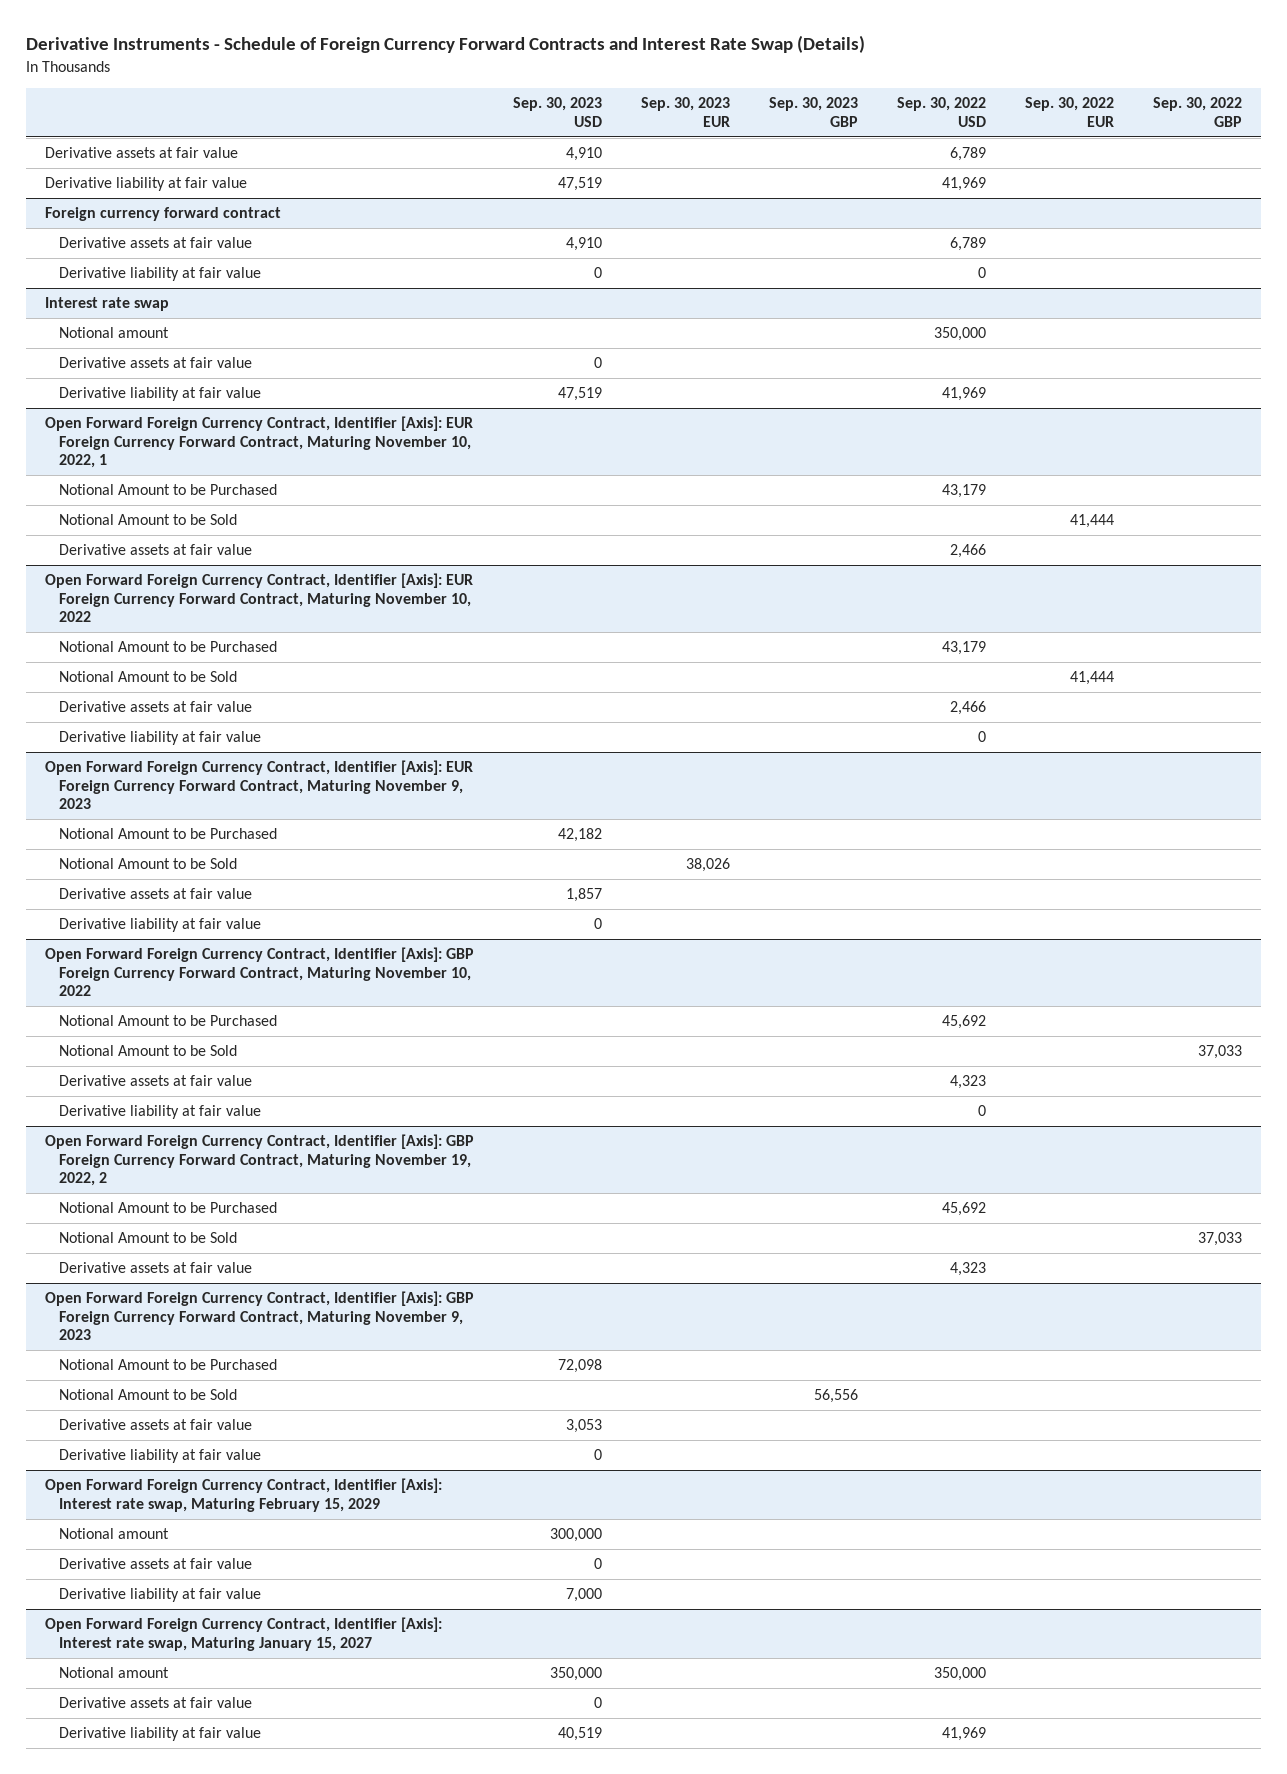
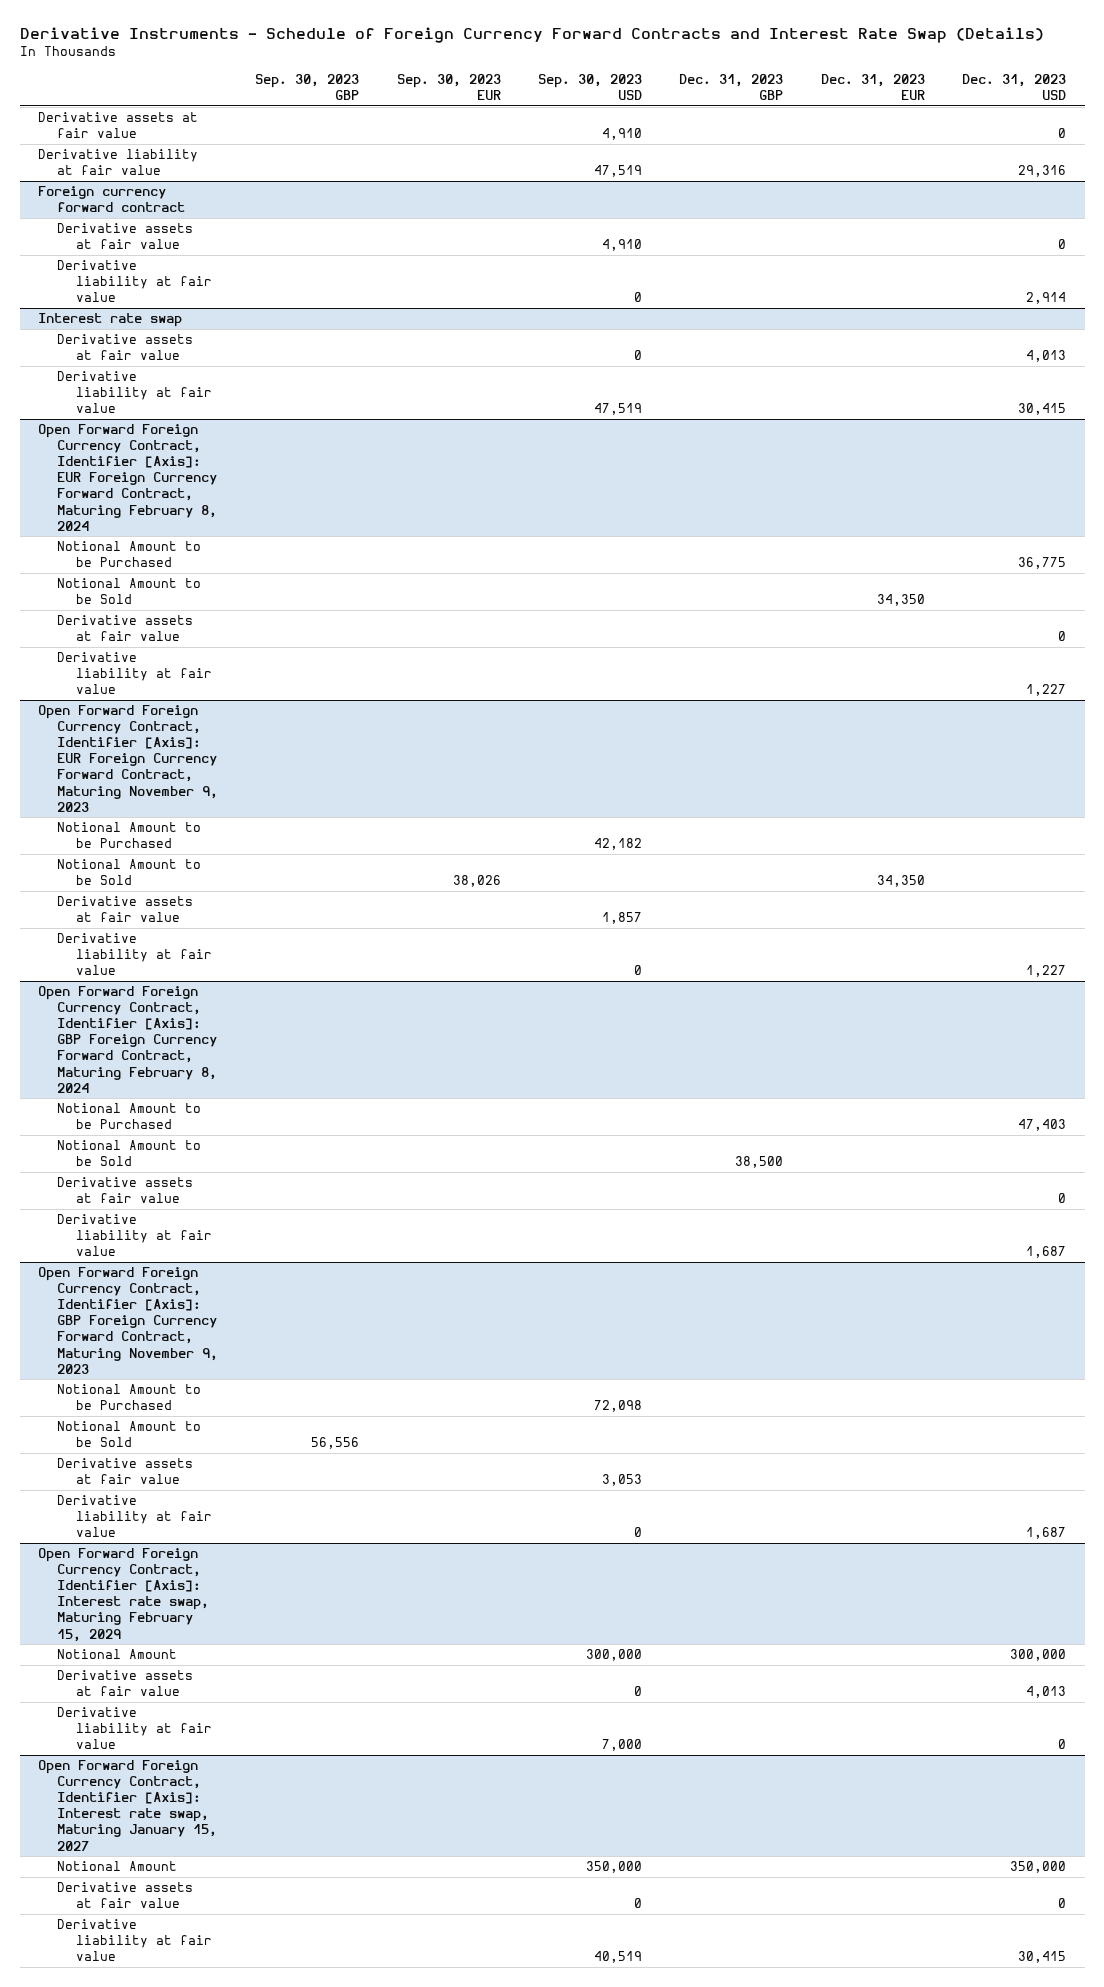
[897,97,987,127] Sep. 30, 2022 USD -> none
[1024,97,1114,127] Sep. 30, 2022 EUR -> none
[1152,97,1242,127] Sep. 30, 2022 GBP -> none
none -> [679,73,784,100] Dec. 31, 2023 GBP
none -> [820,73,925,100] Dec. 31, 2023 EUR
none -> [961,73,1066,100] Dec. 31, 2023 USD
[59,327,170,339] Notional amount -> none
[45,416,474,469] Open Forward Foreign Currency Contract, Identifier [Axis]: EUR Foreign Currency Forward Contract, Maturing November 10, 2022, 1 -> none
[59,484,278,496] Notional Amount to be Purchased -> none
[59,514,238,526] Notional Amount to be Sold -> none
[59,544,253,556] Derivative assets at fair value -> none
[45,573,474,623] Open Forward Foreign Currency Contract, Identifier [Axis]: EUR Foreign Currency Forward Contract, Maturing November 10, 2022 -> none
[59,641,278,653] Notional Amount to be Purchased -> none
[59,671,238,683] Notional Amount to be Sold -> none
[59,701,253,713] Derivative assets at fair value -> none
[59,731,262,746] Derivative liability at fair value -> none
none -> [38,424,218,531] Open Forward Foreign Currency Contract, Identifier [Axis]: EUR Foreign Currency Forward Contract, Maturing February 8, 2024
none -> [57,541,202,568] Notional Amount to be Purchased
none -> [57,578,202,605] Notional Amount to be Sold
none -> [57,615,194,642] Derivative assets at fair value
none -> [57,652,212,695] Derivative liability at fair value
[45,947,475,997] Open Forward Foreign Currency Contract, Identifier [Axis]: GBP Foreign Currency Forward Contract, Maturing November 10, 2022 -> none
[59,1015,278,1027] Notional Amount to be Purchased -> none
[59,1045,238,1057] Notional Amount to be Sold -> none
[59,1075,253,1087] Derivative assets at fair value -> none
[59,1105,262,1120] Derivative liability at fair value -> none
[45,1134,475,1187] Open Forward Foreign Currency Contract, Identifier [Axis]: GBP Foreign Currency Forward Contract, Maturing November 19, 2022, 2 -> none
[59,1202,278,1214] Notional Amount to be Purchased -> none
[59,1232,238,1244] Notional Amount to be Sold -> none
[59,1262,253,1274] Derivative assets at fair value -> none
none -> [38,986,218,1093] Open Forward Foreign Currency Contract, Identifier [Axis]: GBP Foreign Currency Forward Contract, Maturing February 8, 2024
none -> [57,1103,202,1130] Notional Amount to be Purchased
none -> [57,1140,202,1167] Notional Amount to be Sold
none -> [57,1177,194,1204] Derivative assets at fair value
none -> [57,1214,212,1257] Derivative liability at fair value
[59,1528,170,1540] Notional amount -> [57,1649,178,1660] Notional Amount
[59,1667,170,1679] Notional amount -> [57,1861,178,1872] Notional Amount

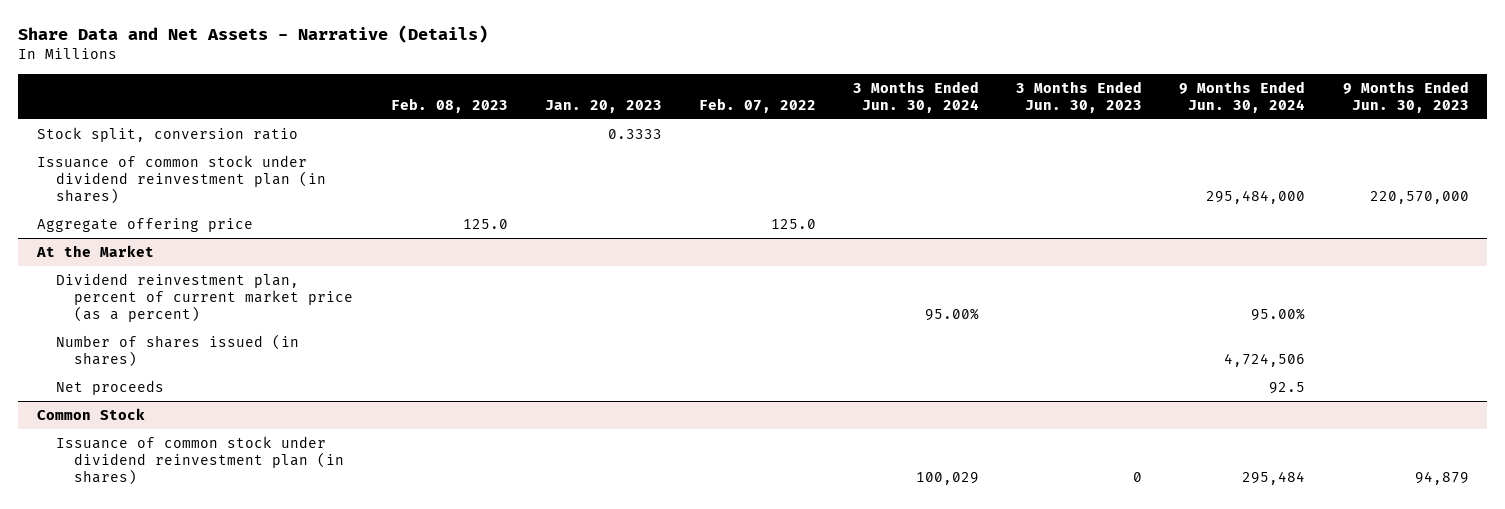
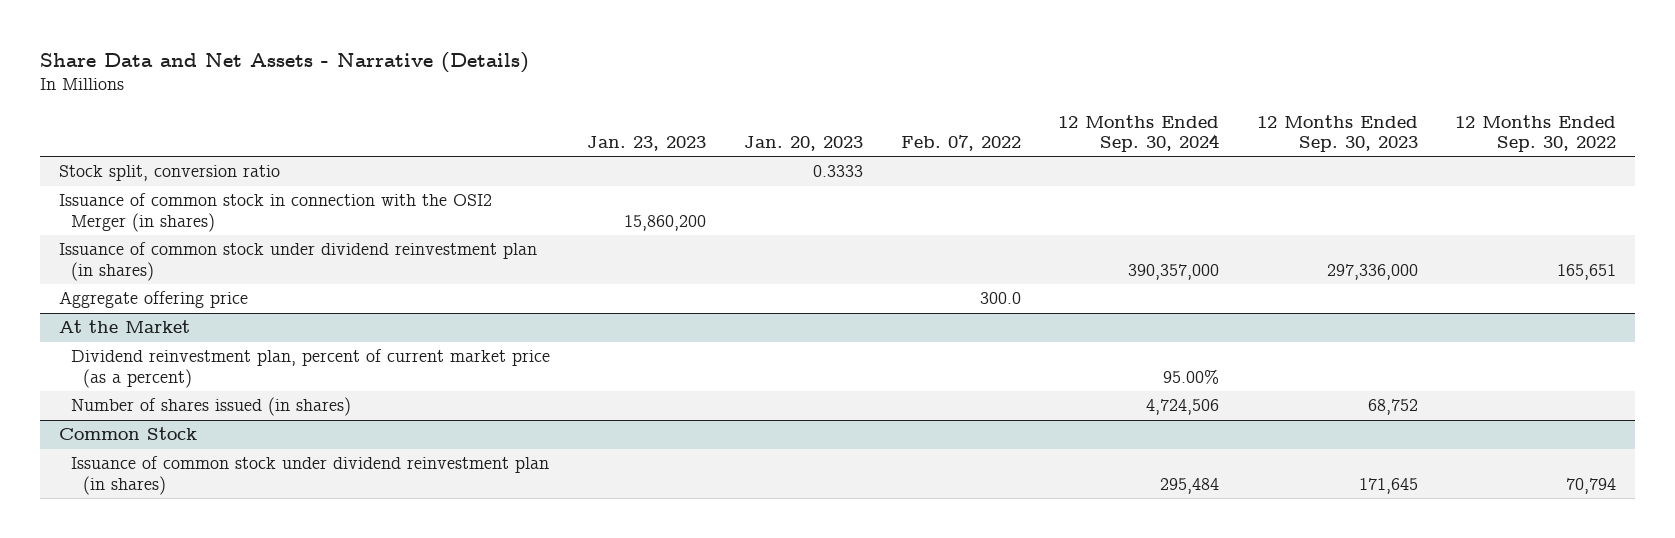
[390,97,508,113] Feb. 08, 2023 -> none
[853,80,980,113] 3 Months Ended Jun. 30, 2024 -> none
[1016,80,1143,113] 3 Months Ended Jun. 30, 2023 -> none
[1179,80,1306,113] 9 Months Ended Jun. 30, 2024 -> none
[1342,80,1469,113] 9 Months Ended Jun. 30, 2023 -> none
none -> [587,136,707,152] Jan. 23, 2023
none -> [1058,114,1220,153] 12 Months Ended Sep. 30, 2024
none -> [1256,114,1418,153] 12 Months Ended Sep. 30, 2023
none -> [1455,114,1617,153] 12 Months Ended Sep. 30, 2022
none -> [58,193,492,232] Issuance of common stock in connection with the OSI2 Merger (in shares)
[770,218,816,229] 125.0 -> [979,292,1021,305] 300.0
[55,379,164,395] Net proceeds -> none

